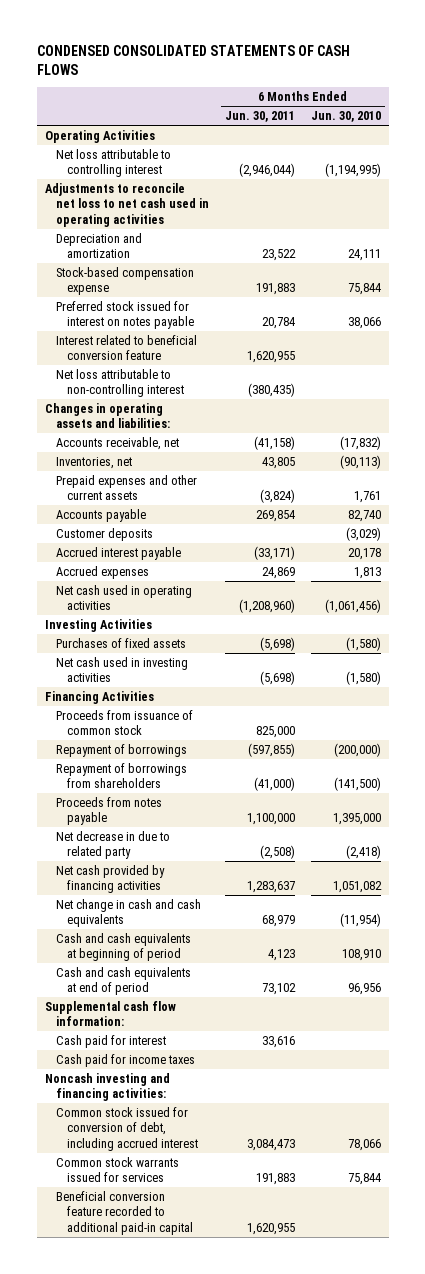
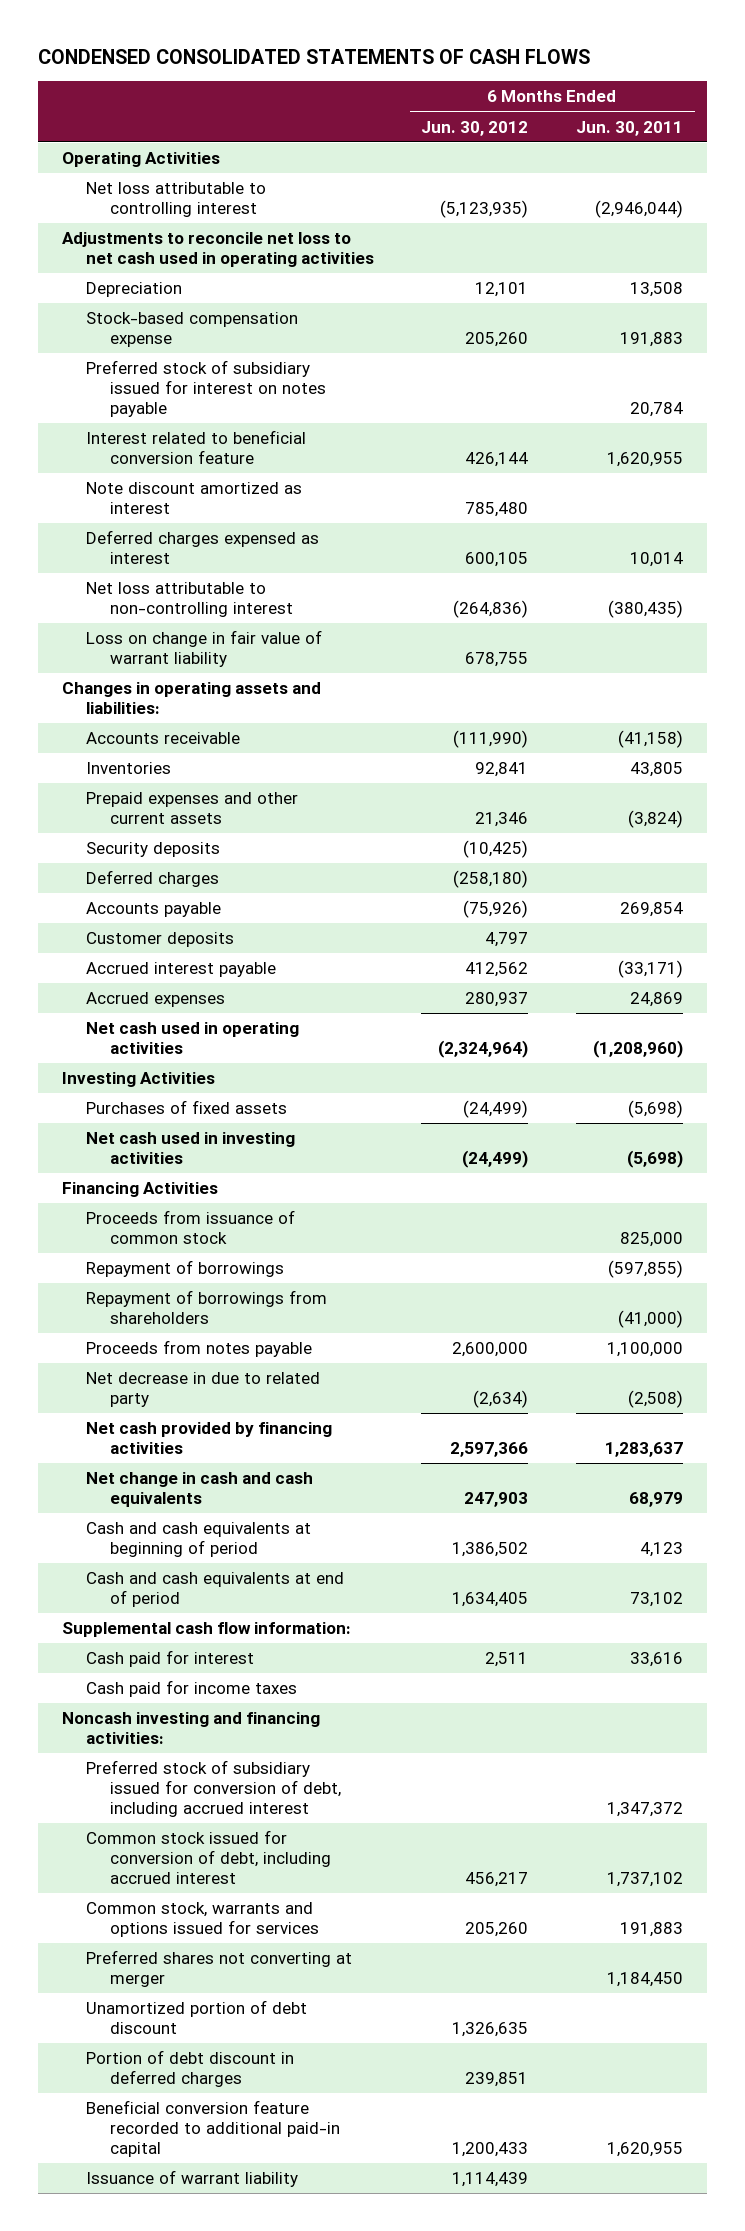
[310,111,381,123] Jun. 30, 2010 -> none
none -> [421,120,529,136] Jun. 30, 2012
[55,232,142,259] Depreciation and amortization -> [85,282,182,298] Depreciation
[261,249,296,262] 23,522 -> [629,282,683,298] 13,508
[55,300,194,330] Preferred stock issued for interest on notes payable -> [85,360,327,418] Preferred stock of subsidiary issued for interest on notes payable
none -> [85,482,302,515] Note discount amortized as interest
none -> [85,530,319,565] Deferred charges expensed as interest
none -> [85,630,322,668] Loss on change in fair value of warrant liability
[55,436,179,450] Accounts receivable, net -> [85,732,240,745] Accounts receivable
[55,456,132,469] Inventories, net -> [85,762,171,775] Inventories
none -> [85,842,220,858] Security deposits
none -> [85,870,219,888] Deferred charges
none -> [85,1760,342,1818] Preferred stock of subsidiary issued for conversion of debt, including accrued interest
[246,1138,295,1151] 3,084,473 -> [606,1872,683,1888] 1,737,102
[55,1156,179,1183] Common stock warrants issued for services -> [85,1902,320,1938] Common stock, warrants and options issued for services
none -> [85,1950,352,1988] Preferred shares not converting at merger
none -> [85,2000,307,2035] Unamortized portion of debt discount
none -> [85,2050,294,2088] Portion of debt discount in deferred charges
none -> [85,2170,298,2188] Issuance of warrant liability

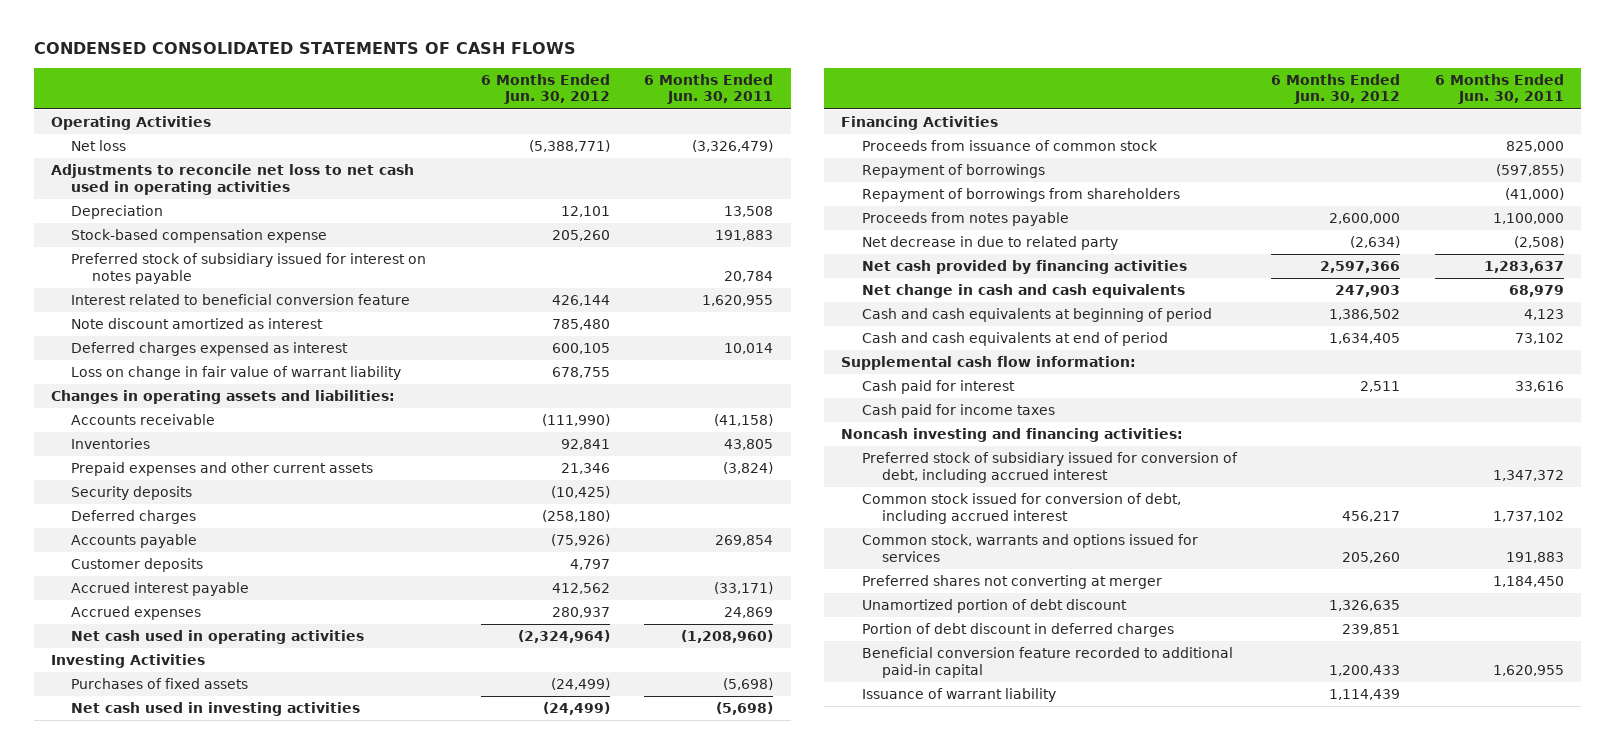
[85,182,266,218] Net loss attributable to controlling interest -> none
none -> [71,140,127,152] Net loss
[85,582,294,618] Net loss attributable to non-controlling interest -> none

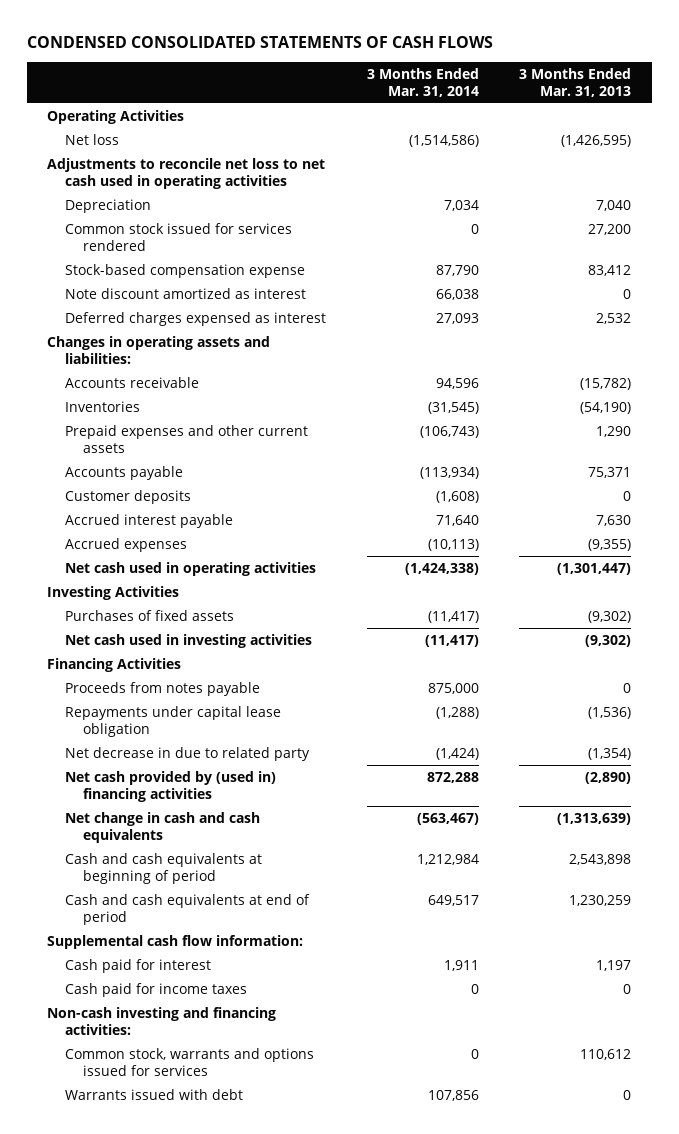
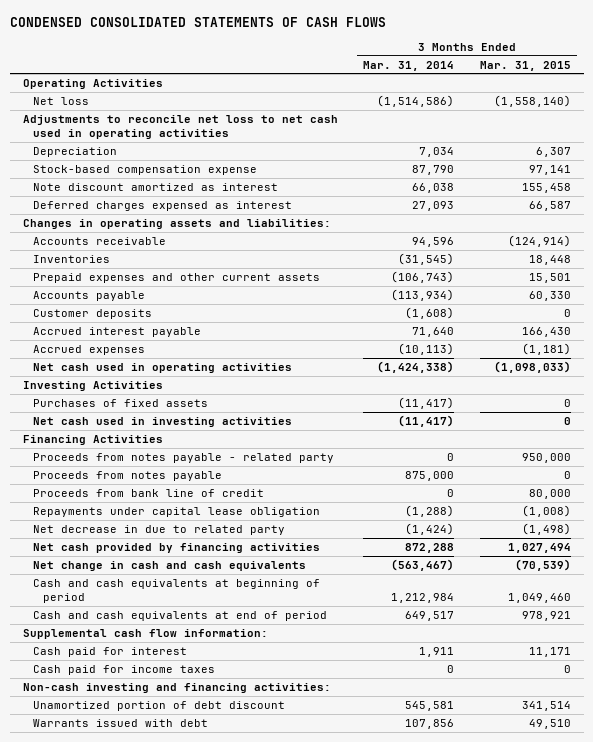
[519,67,632,97] 3 Months Ended Mar. 31, 2013 -> none
none -> [479,60,571,71] Mar. 31, 2015
[64,222,292,251] Common stock issued for services rendered -> none
none -> [32,452,334,463] Proceeds from notes payable - related party
none -> [32,488,264,497] Proceeds from bank line of credit
[64,770,276,802] Net cash provided by (used in) financing activities -> [32,542,320,553] Net cash provided by financing activities
[64,1047,314,1076] Common stock, warrants and options issued for services -> none
none -> [32,700,285,711] Unamortized portion of debt discount

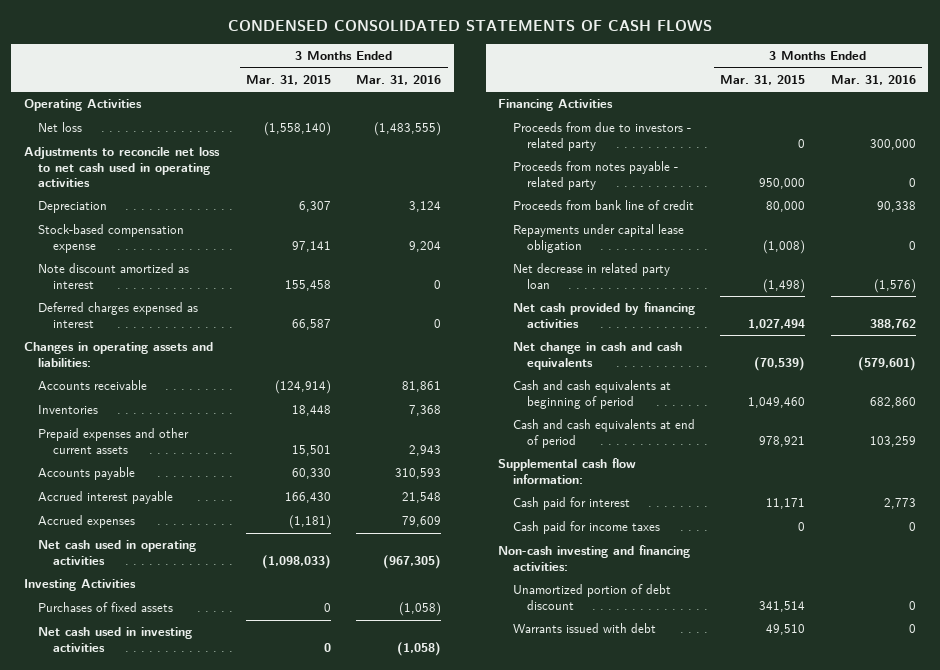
[363,60,455,71] Mar. 31, 2014 -> none
none -> [356,74,442,85] Mar. 31, 2016
[32,308,152,319] Customer deposits -> none
none -> [512,122,691,151] Proceeds from due to investors - related party
[32,470,222,481] Proceeds from notes payable -> none
[32,524,285,535] Net decrease in due to related party -> [512,263,670,289] Net decrease in related party loan

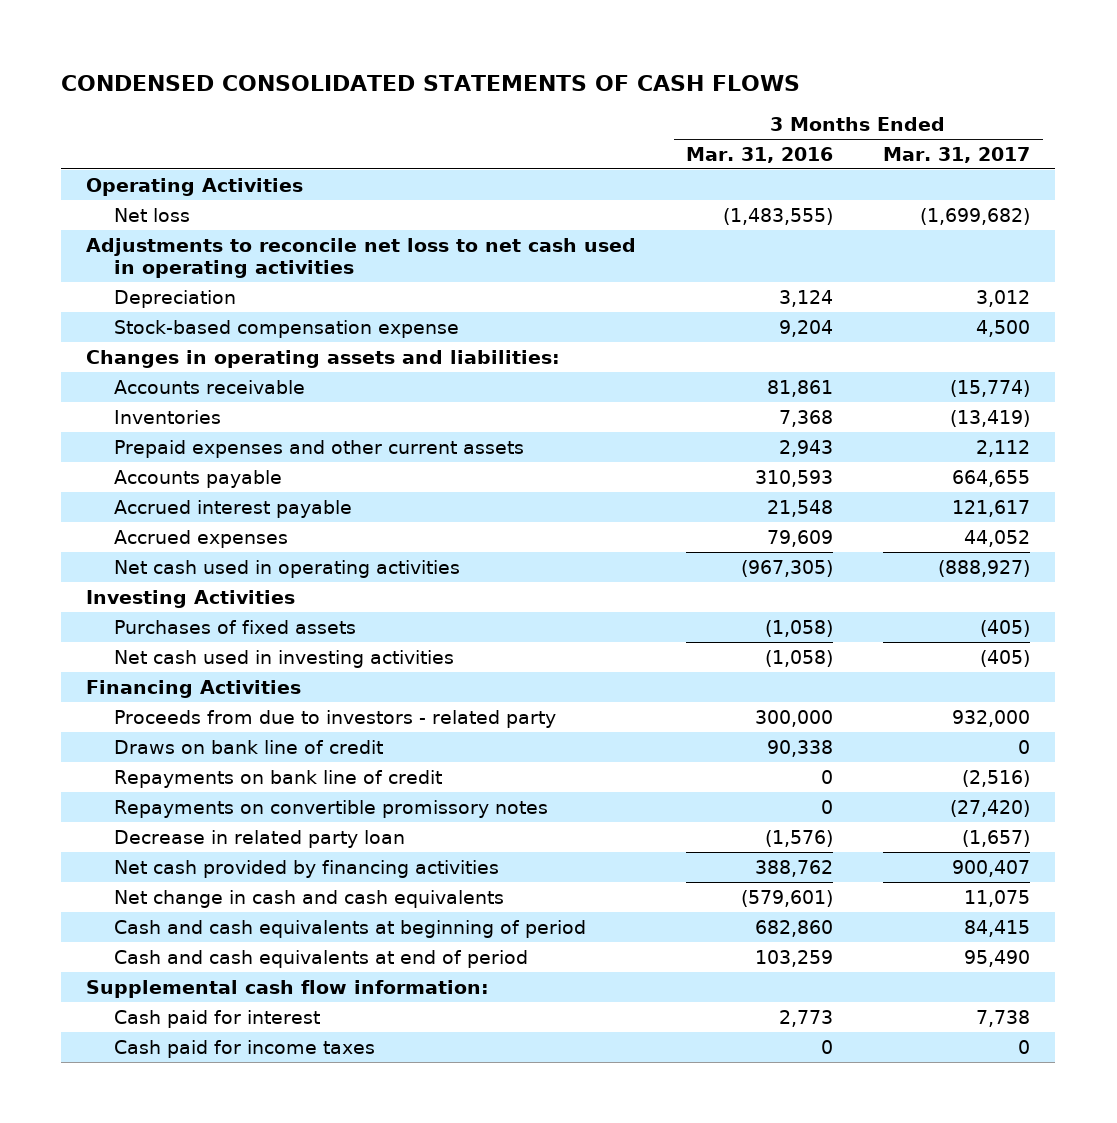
[245,74,331,85] Mar. 31, 2015 -> none
none -> [883,146,1031,163] Mar. 31, 2017
[38,263,190,289] Note discount amortized as interest -> none
[38,302,199,328] Deferred charges expensed as interest -> none
[512,161,678,190] Proceeds from notes payable - related party -> none
[512,224,684,253] Repayments under capital lease obligation -> none
[512,200,694,211] Proceeds from bank line of credit -> [114,739,384,754] Draws on bank line of credit
none -> [114,769,443,788] Repayments on bank line of credit
none -> [114,799,549,818] Repayments on convertible promissory notes
[512,263,670,289] Net decrease in related party loan -> [114,829,406,848] Decrease in related party loan
[498,545,691,571] Non-cash investing and financing activities: -> none
[512,584,671,610] Unamortized portion of debt discount -> none
[512,623,656,634] Warrants issued with debt -> none

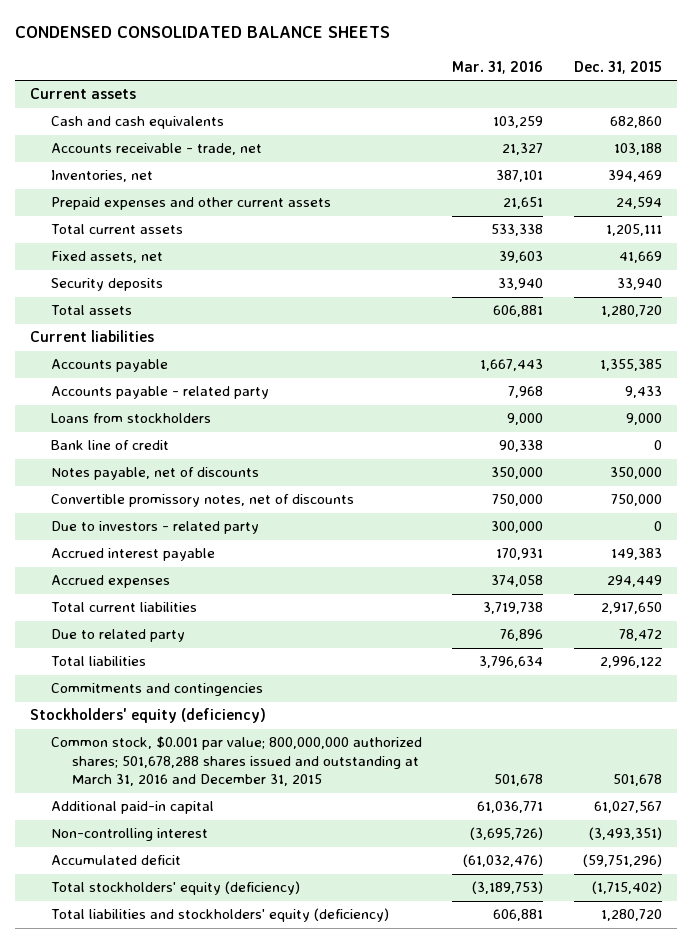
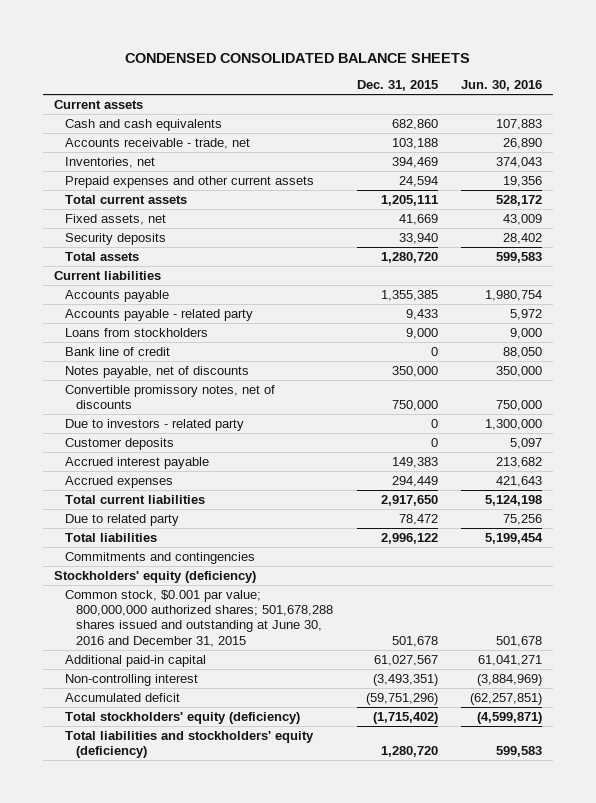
[452,60,544,74] Mar. 31, 2016 -> none
none -> [460,80,542,92] Jun. 30, 2016
none -> [65,437,175,450] Customer deposits
[50,736,422,787] Common stock, $0.001 par value; 800,000,000 authorized shares; 501,678,288 shares issued and outstanding at March 31, 2016 and December 31, 2015 -> [65,589,334,647] Common stock, $0.001 par value; 800,000,000 authorized shares; 501,678,288 shares issued and outstanding at June 30, 2016 and December 31, 2015

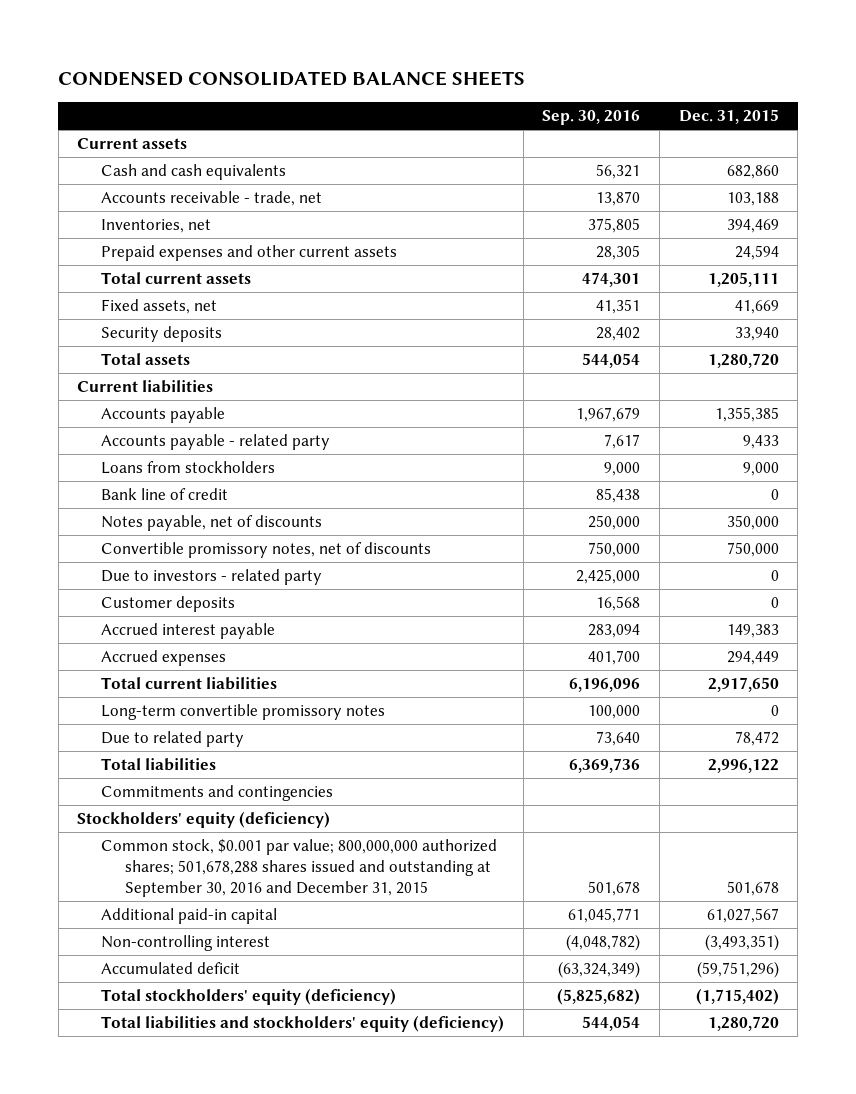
[460,80,542,92] Jun. 30, 2016 -> none
none -> [542,110,641,126] Sep. 30, 2016
none -> [101,704,386,721] Long-term convertible promissory notes
[65,589,334,647] Common stock, $0.001 par value; 800,000,000 authorized shares; 501,678,288 shares issued and outstanding at June 30, 2016 and December 31, 2015 -> [101,839,498,898] Common stock, $0.001 par value; 800,000,000 authorized shares; 501,678,288 shares issued and outstanding at September 30, 2016 and December 31, 2015

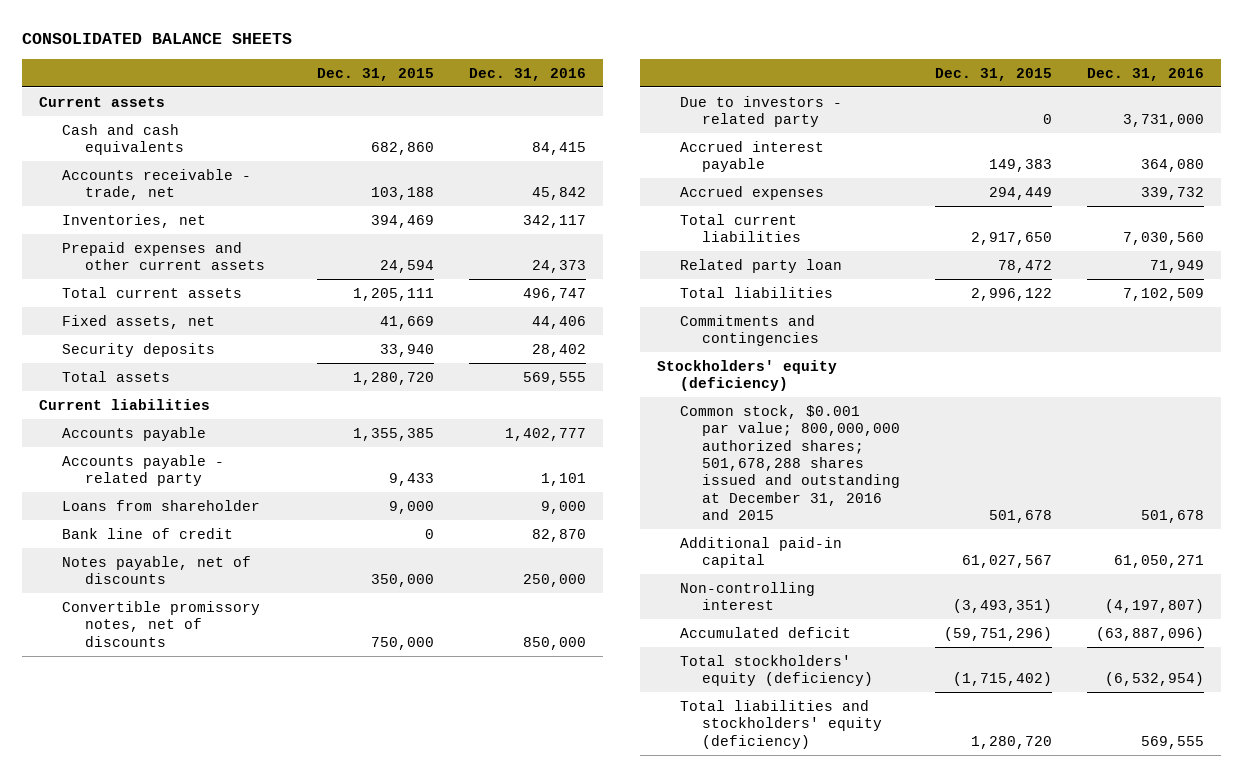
[58,70,526,86] CONDENSED CONSOLIDATED BALANCE SHEETS -> [21,33,292,45] CONSOLIDATED BALANCE SHEETS
[542,110,641,126] Sep. 30, 2016 -> none
none -> [468,67,586,81] Dec. 31, 2016
[101,461,276,475] Loans from stockholders -> [61,499,260,511] Loans from shareholder
[101,596,236,613] Customer deposits -> none
[101,704,386,721] Long-term convertible promissory notes -> none
[101,731,245,748] Due to related party -> [679,258,842,273] Related party loan
[101,839,498,898] Common stock, $0.001 par value; 800,000,000 authorized shares; 501,678,288 shares issued and outstanding at September 30, 2016 and December 31, 2015 -> [679,404,901,521] Common stock, $0.001 par value; 800,000,000 authorized shares; 501,678,288 shares issued and outstanding at December 31, 2016 and 2015

